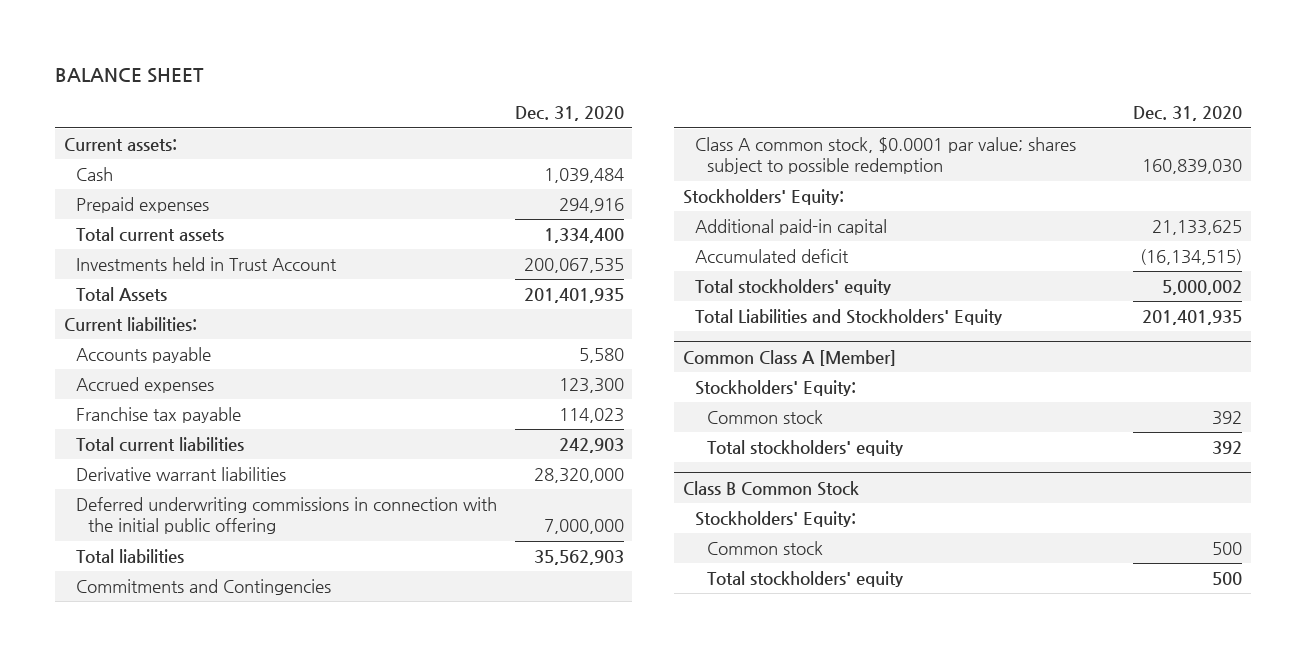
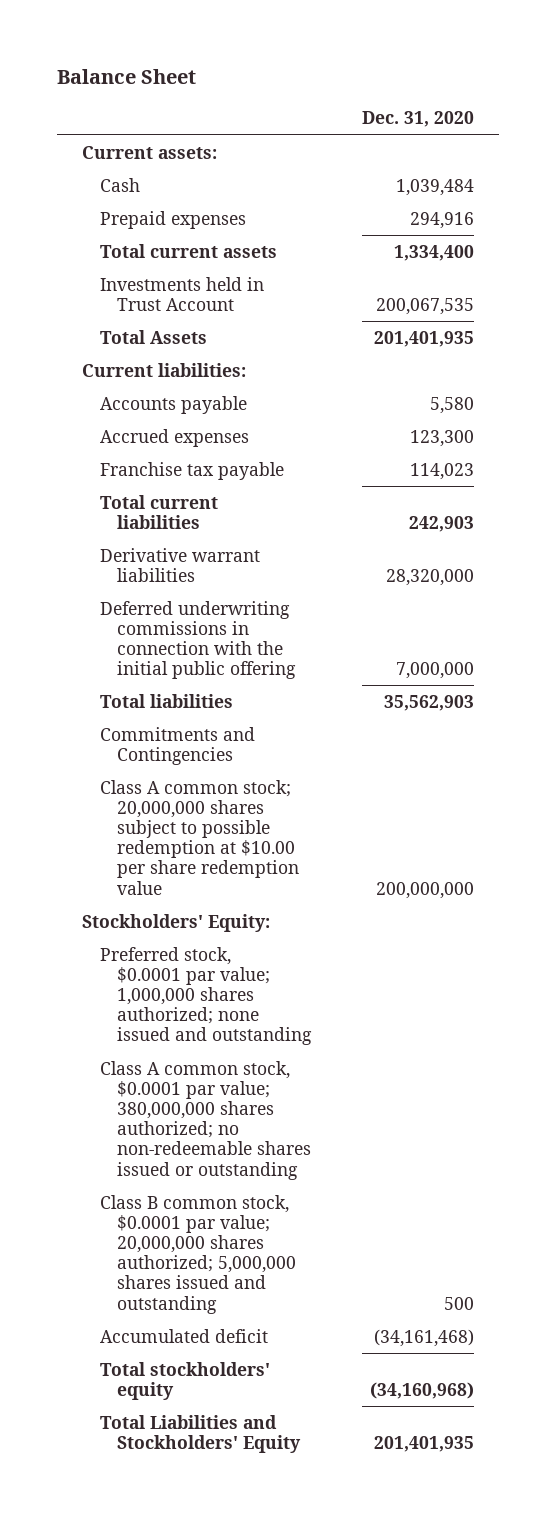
[54,67,204,83] BALANCE SHEET -> [56,69,196,85] Balance Sheet
[694,137,1076,175] Class A common stock, $0.0001 par value; shares subject to possible redemption -> [99,779,300,895] Class A common stock; 20,000,000 shares subject to possible redemption at $10.00 per share redemption value
[1142,159,1243,175] 160,839,030 -> [375,881,474,899] 200,000,000
[694,219,887,236] Additional paid-in capital -> none
none -> [99,946,313,1046] Preferred stock, $0.0001 par value; 1,000,000 shares authorized; none issued and outstanding
none -> [99,1060,312,1180] Class A common stock, $0.0001 par value; 380,000,000 shares authorized; no non-redeemable shares issued or outstanding
none -> [99,1194,297,1314] Class B common stock, $0.0001 par value; 20,000,000 shares authorized; 5,000,000 shares issued and outstanding
[1140,249,1243,266] (16,134,515) -> [373,1328,474,1347] (34,161,468)
[1162,280,1243,296] 5,000,002 -> [369,1381,474,1399] (34,160,968)
[682,349,896,366] Common Class A [Member] -> none
[694,380,856,397] Stockholders' Equity: -> none
[706,410,823,425] Common stock -> none
[706,440,903,457] Total stockholders' equity -> none
[682,480,859,496] Class B Common Stock -> none
[694,511,856,528] Stockholders' Equity: -> none
[706,541,823,556] Common stock -> none
[706,571,903,588] Total stockholders' equity -> none

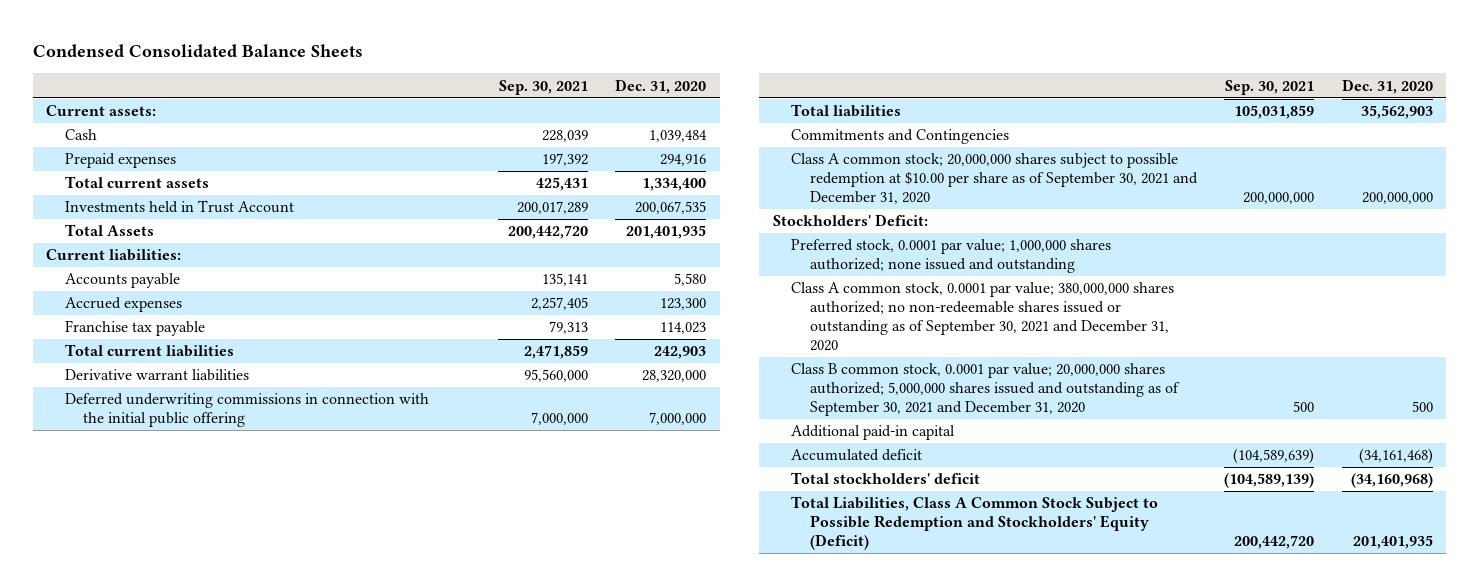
[56,69,196,85] Balance Sheet -> [32,44,363,58] Condensed Consolidated Balance Sheets
none -> [498,79,588,95] Sep. 30, 2021
[99,779,300,895] Class A common stock; 20,000,000 shares subject to possible redemption at $10.00 per share redemption value -> [791,153,1198,205] Class A common stock; 20,000,000 shares subject to possible redemption at $10.00 per share as of September 30, 2021 and December 31, 2020
[82,913,271,932] Stockholders' Equity: -> [772,214,928,227] Stockholders' Deficit:
[99,946,313,1046] Preferred stock, $0.0001 par value; 1,000,000 shares authorized; none issued and outstanding -> [791,239,1112,274] Preferred stock, 0.0001 par value; 1,000,000 shares authorized; none issued and outstanding
[99,1060,312,1180] Class A common stock, $0.0001 par value; 380,000,000 shares authorized; no non-redeemable shares issued or outstanding -> [791,282,1175,352] Class A common stock, 0.0001 par value; 380,000,000 shares authorized; no non-redeemable shares issued or outstanding as of September 30, 2021 and December 31, 2020
[99,1194,297,1314] Class B common stock, $0.0001 par value; 20,000,000 shares authorized; 5,000,000 shares issued and outstanding -> [791,363,1180,417] Class B common stock, 0.0001 par value; 20,000,000 shares authorized; 5,000,000 shares issued and outstanding as of September 30, 2021 and December 31, 2020
none -> [791,425,956,441] Additional paid-in capital
[99,1361,270,1400] Total stockholders' equity -> [791,472,981,485] Total stockholders' deficit
[99,1414,302,1453] Total Liabilities and Stockholders' Equity -> [791,496,1159,551] Total Liabilities, Class A Common Stock Subject to Possible Redemption and Stockholders' Equity (Deficit)

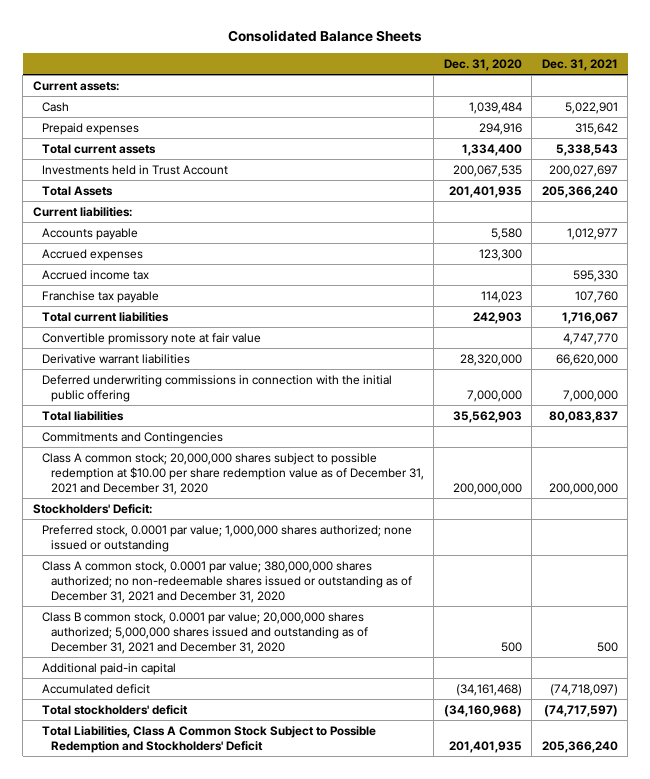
[32,44,363,58] Condensed Consolidated Balance Sheets -> [228,30,423,43] Consolidated Balance Sheets
[498,79,588,95] Sep. 30, 2021 -> none
none -> [541,59,618,72] Dec. 31, 2021
none -> [41,269,149,280] Accrued income tax
none -> [41,332,261,345] Convertible promissory note at fair value
[791,153,1198,205] Class A common stock; 20,000,000 shares subject to possible redemption at $10.00 per share as of September 30, 2021 and December 31, 2020 -> [41,452,424,496] Class A common stock; 20,000,000 shares subject to possible redemption at $10.00 per share redemption value as of December 31, 2021 and December 31, 2020
[791,239,1112,274] Preferred stock, 0.0001 par value; 1,000,000 shares authorized; none issued and outstanding -> [41,524,412,552] Preferred stock, 0.0001 par value; 1,000,000 shares authorized; none issued or outstanding
[791,282,1175,352] Class A common stock, 0.0001 par value; 380,000,000 shares authorized; no non-redeemable shares issued or outstanding as of September 30, 2021 and December 31, 2020 -> [41,560,412,604] Class A common stock, 0.0001 par value; 380,000,000 shares authorized; no non-redeemable shares issued or outstanding as of December 31, 2021 and December 31, 2020
[791,363,1180,417] Class B common stock, 0.0001 par value; 20,000,000 shares authorized; 5,000,000 shares issued and outstanding as of September 30, 2021 and December 31, 2020 -> [41,611,368,655] Class B common stock, 0.0001 par value; 20,000,000 shares authorized; 5,000,000 shares issued and outstanding as of December 31, 2021 and December 31, 2020
[791,496,1159,551] Total Liabilities, Class A Common Stock Subject to Possible Redemption and Stockholders' Equity (Deficit) -> [41,725,376,753] Total Liabilities, Class A Common Stock Subject to Possible Redemption and Stockholders' Deficit

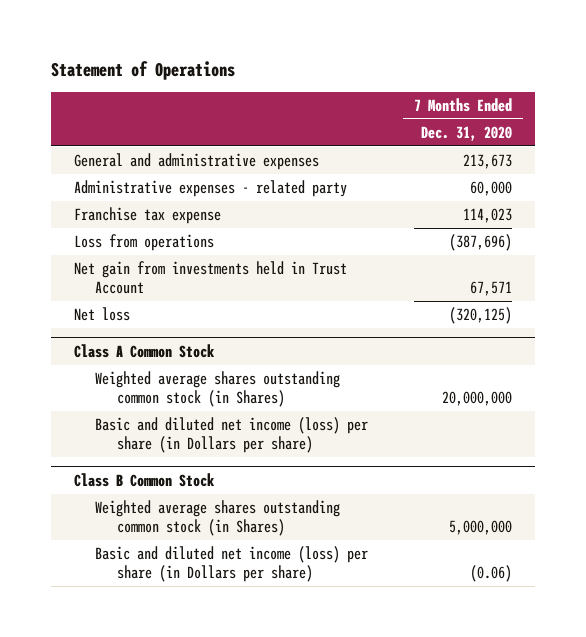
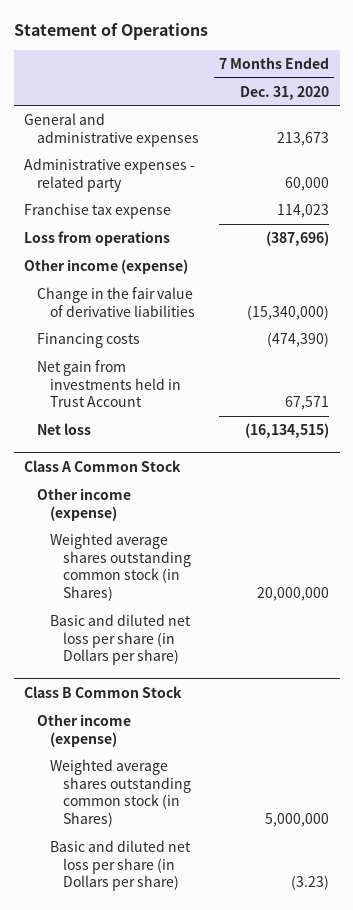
none -> [23,259,188,275] Other income (expense)
none -> [36,287,195,317] Change in the fair value of derivative liabilities
none -> [36,333,140,349] Financing costs
[449,307,513,325] (320,125) -> [245,423,330,439] (16,134,515)
none -> [36,488,131,521] Other income (expense)
[95,417,369,454] Basic and diluted net income (loss) per share (in Dollars per share) -> [49,614,191,666] Basic and diluted net loss per share (in Dollars per share)
none -> [36,714,131,747] Other income (expense)
[95,546,369,583] Basic and diluted net income (loss) per share (in Dollars per share) -> [49,840,191,892] Basic and diluted net loss per share (in Dollars per share)
[470,565,513,583] (0.06) -> [291,875,330,891] (3.23)

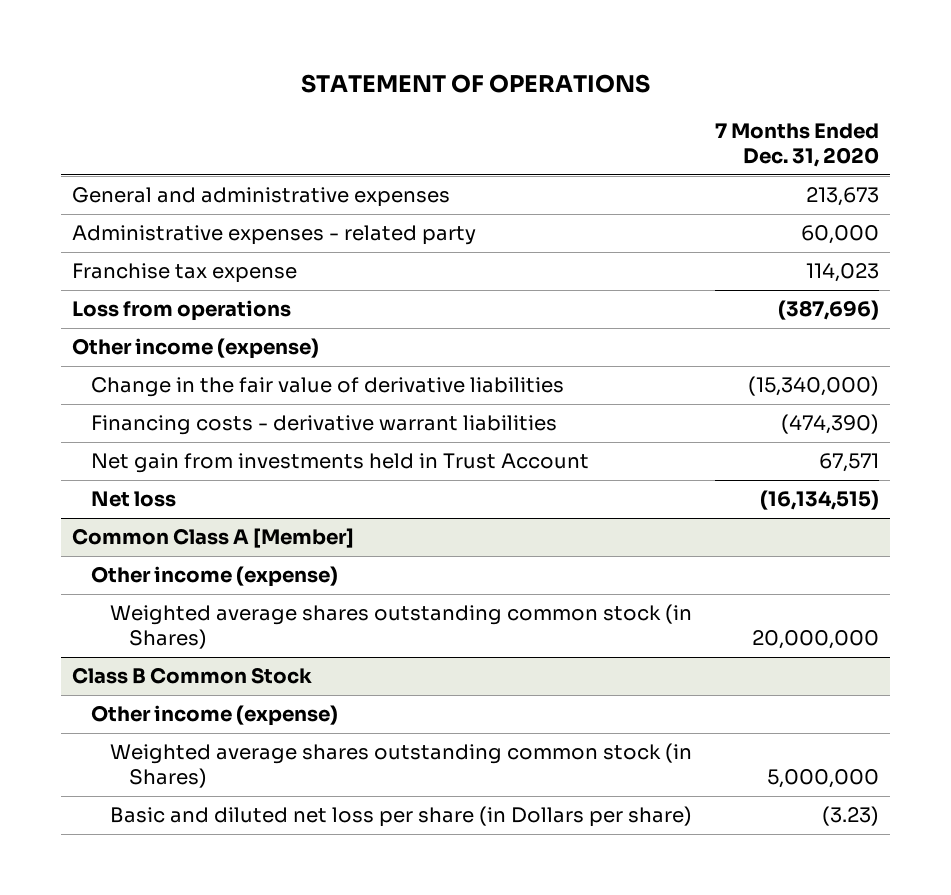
[13,22,208,40] Statement of Operations -> [300,74,650,94] STATEMENT OF OPERATIONS
[36,333,140,349] Financing costs -> [91,415,558,436] Financing costs - derivative warrant liabilities
[23,459,181,472] Class A Common Stock -> [72,528,355,549] Common Class A [Member]
[49,614,191,666] Basic and diluted net loss per share (in Dollars per share) -> none

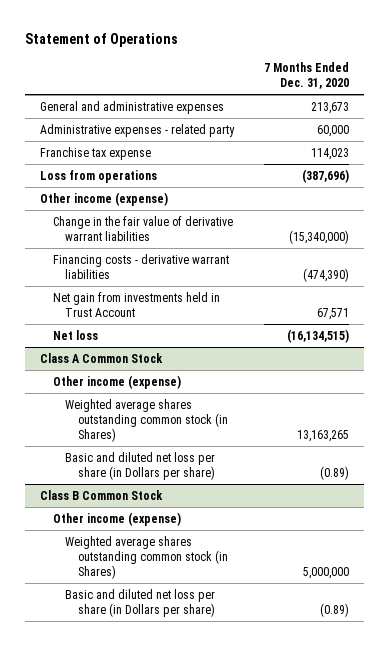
[300,74,650,94] STATEMENT OF OPERATIONS -> [25,33,179,48] Statement of Operations
[91,377,565,398] Change in the fair value of derivative liabilities -> [52,215,233,241] Change in the fair value of derivative warrant liabilities
[72,528,355,549] Common Class A [Member] -> [40,352,164,363] Class A Common Stock
[751,630,879,650] 20,000,000 -> [296,429,349,442] 13,163,265
none -> [65,451,216,480] Basic and diluted net loss per share (in Dollars per share)
[821,806,879,827] (3.23) -> [319,602,349,617] (0.89)

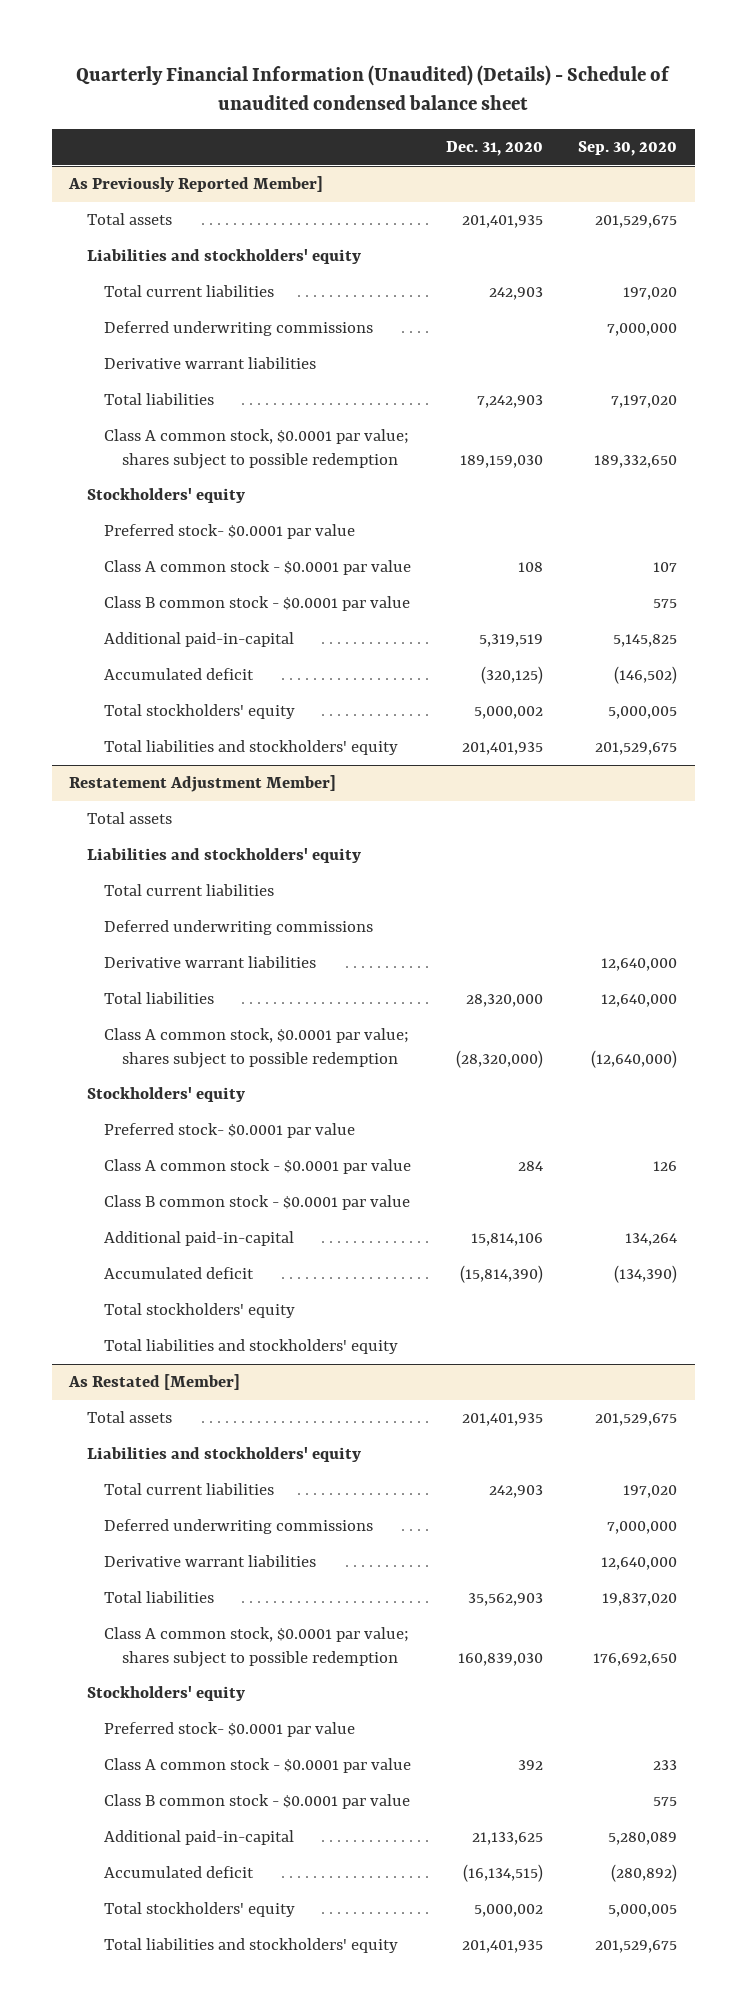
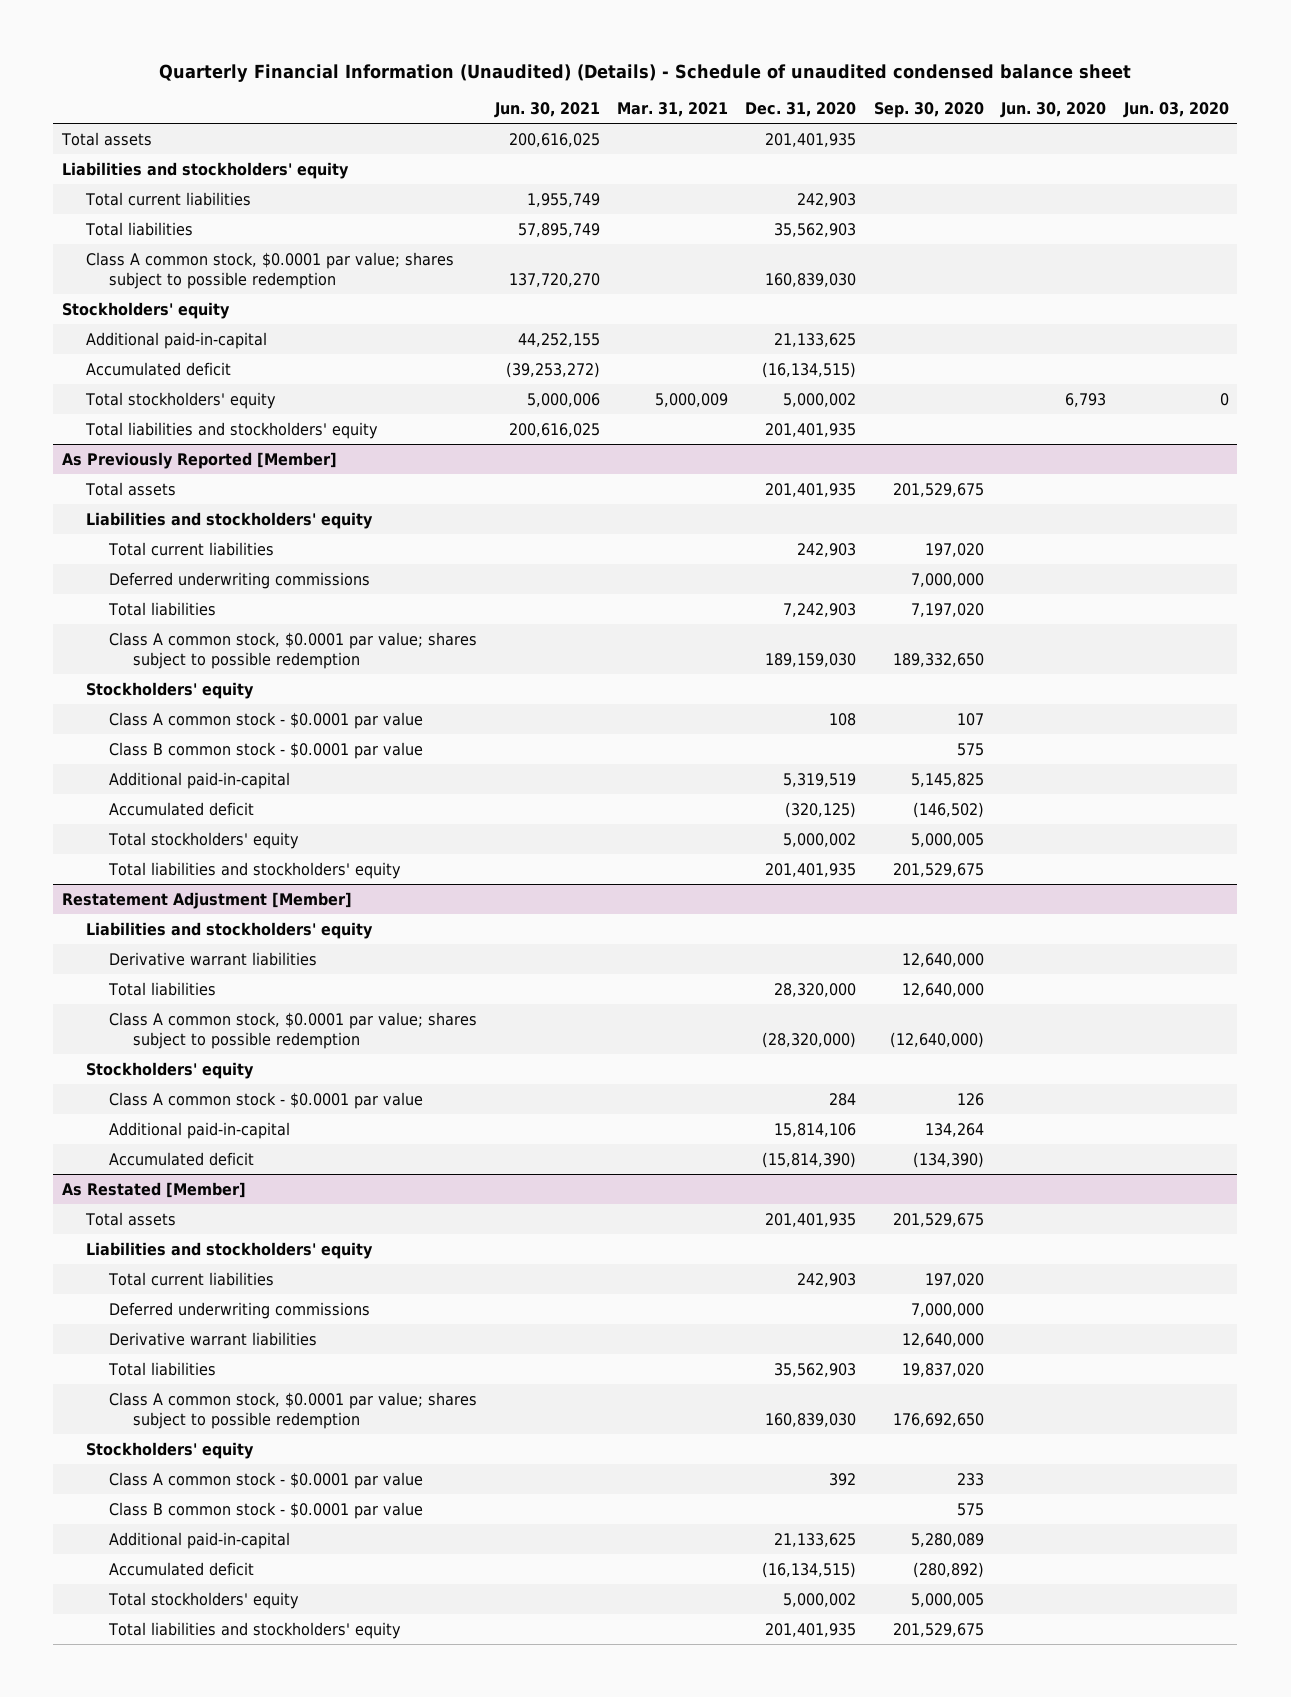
none -> [493,102,600,119] Jun. 30, 2021
none -> [616,102,728,118] Mar. 31, 2021
none -> [1000,102,1107,119] Jun. 30, 2020
none -> [1122,102,1229,119] Jun. 03, 2020
none -> [61,131,153,146] Total assets
none -> [62,161,350,179] Liabilities and stockholders' equity
none -> [84,191,251,206] Total current liabilities
none -> [84,221,193,236] Total liabilities
none -> [85,251,454,289] Class A common stock, $0.0001 par value; shares subject to possible redemption
none -> [62,301,231,319] Stockholders' equity
none -> [85,331,267,349] Additional paid-in-capital
none -> [85,361,231,376] Accumulated deficit
none -> [84,391,276,409] Total stockholders' equity
none -> [84,421,378,439] Total liabilities and stockholders' equity
[68,176,324,193] As Previously Reported Member] -> [62,451,338,469] As Previously Reported [Member]
[104,357,317,370] Derivative warrant liabilities -> none
[104,524,356,540] Preferred stock- $0.0001 par value -> none
[86,812,172,825] Total assets -> none
[69,775,337,793] Restatement Adjustment Member] -> [62,891,353,909] Restatement Adjustment [Member]
[104,884,275,897] Total current liabilities -> none
[104,920,374,936] Deferred underwriting commissions -> none
[104,1123,356,1139] Preferred stock- $0.0001 par value -> none
[104,1195,411,1211] Class B common stock - $0.0001 par value -> none
[104,1303,296,1319] Total stockholders' equity -> none
[104,1339,399,1355] Total liabilities and stockholders' equity -> none
[104,1722,356,1738] Preferred stock- $0.0001 par value -> none

